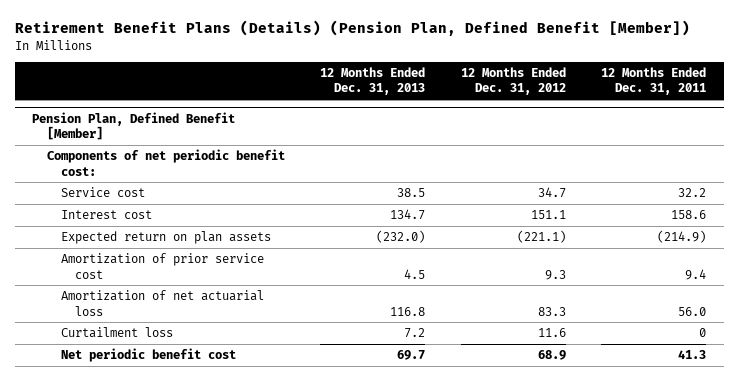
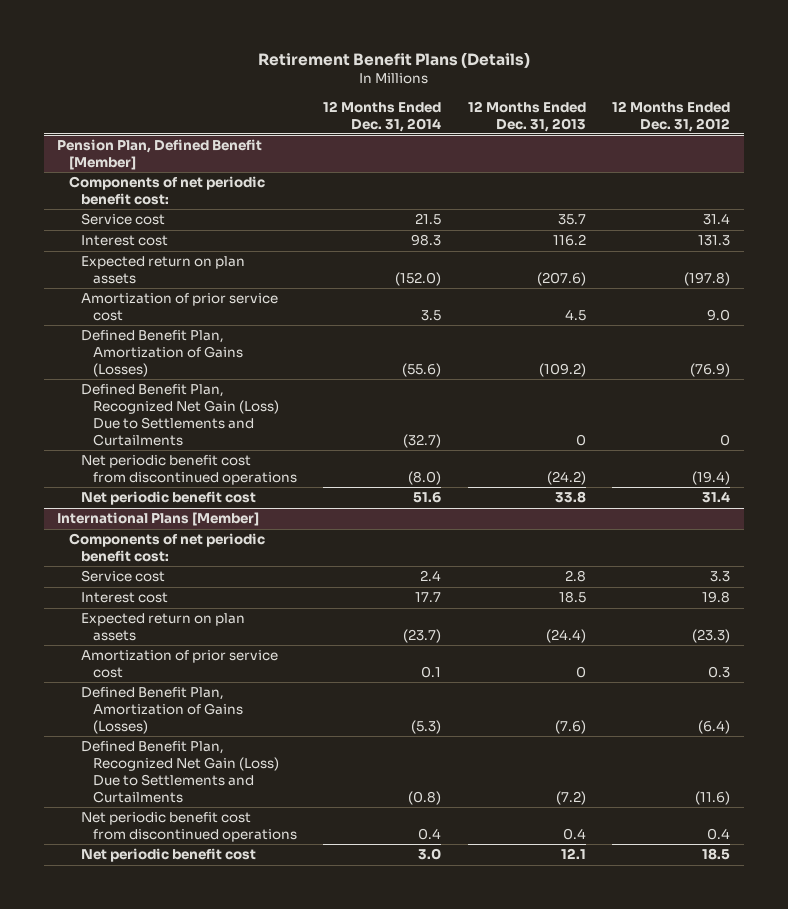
[14,20,690,37] Retirement Benefit Plans (Details) (Pension Plan, Defined Benefit [Member]) -> [257,51,530,68] Retirement Benefit Plans (Details)
[601,66,707,96] 12 Months Ended Dec. 31, 2011 -> none
none -> [323,100,442,132] 12 Months Ended Dec. 31, 2014
[60,290,264,316] Amortization of net actuarial loss -> none
[60,327,173,339] Curtailment loss -> none
[397,188,426,198] 38.5 -> [557,214,586,226] 35.7
[537,187,566,199] 34.7 -> [703,213,731,226] 31.4
[390,209,426,221] 134.7 -> [552,234,586,247] 116.2
[530,210,566,220] 151.1 -> [698,235,731,247] 131.3
[376,230,426,244] (232.0) -> [536,272,586,287] (207.6)
[516,230,566,244] (221.1) -> [684,272,731,287] (197.8)
[544,269,566,280] 9.3 -> [707,309,731,322] 9.0
none -> [81,330,243,378] Defined Benefit Plan, Amortization of Gains (Losses)
none -> [81,384,279,447] Defined Benefit Plan, Recognized Net Gain (Loss) Due to Settlements and Curtailments
none -> [81,455,297,486] Net periodic benefit cost from discontinued operations
[397,350,426,361] 69.7 -> [554,491,586,504] 33.8
[537,350,566,361] 68.9 -> [702,491,731,504] 31.4
none -> [57,512,260,527] International Plans [Member]
none -> [69,533,266,563] Components of net periodic benefit cost:
none -> [81,570,166,583] Service cost
none -> [81,592,169,604] Interest cost
none -> [81,613,246,642] Expected return on plan assets
none -> [81,650,279,679] Amortization of prior service cost
none -> [81,687,243,735] Defined Benefit Plan, Amortization of Gains (Losses)
none -> [81,741,279,804] Defined Benefit Plan, Recognized Net Gain (Loss) Due to Settlements and Curtailments
none -> [81,812,297,843] Net periodic benefit cost from discontinued operations
none -> [81,848,257,863] Net periodic benefit cost

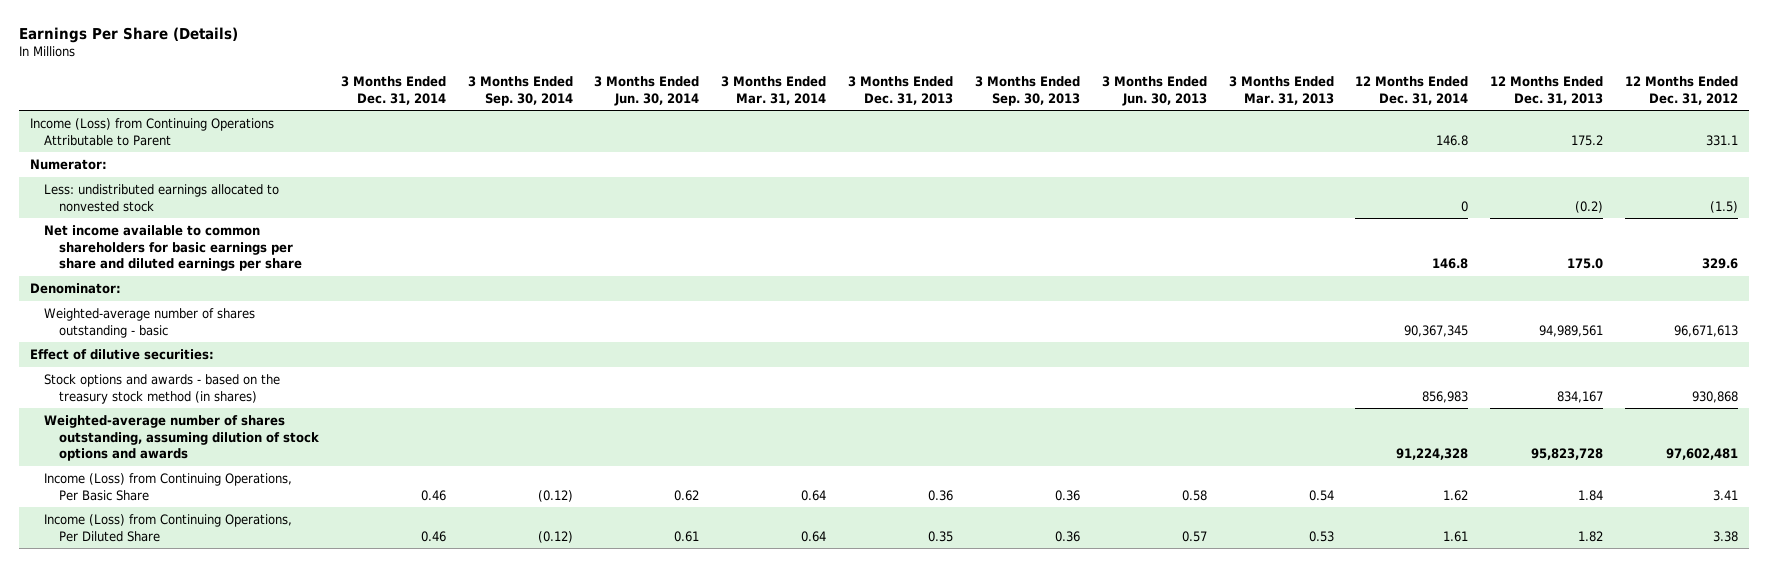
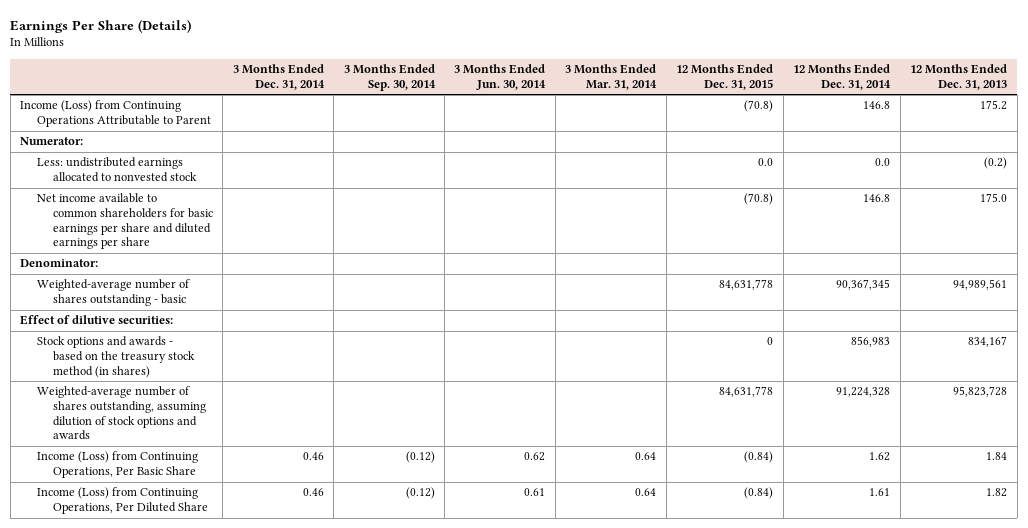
[848,76,954,105] 3 Months Ended Dec. 31, 2013 -> none
[974,76,1080,106] 3 Months Ended Sep. 30, 2013 -> none
[1101,76,1207,106] 3 Months Ended Jun. 30, 2013 -> none
[1228,76,1334,105] 3 Months Ended Mar. 31, 2013 -> none
[1625,76,1739,105] 12 Months Ended Dec. 31, 2012 -> none
none -> [676,64,774,90] 12 Months Ended Dec. 31, 2015
[1461,200,1469,212] 0 -> [875,158,891,167] 0.0

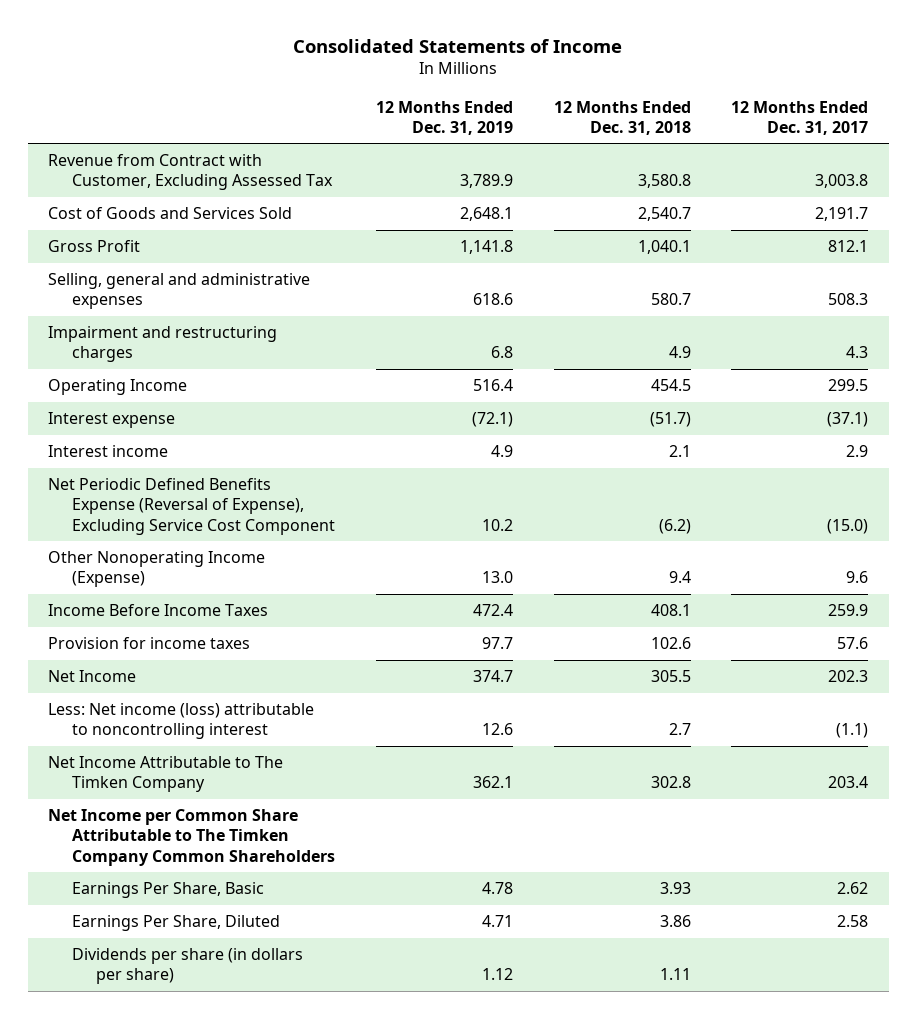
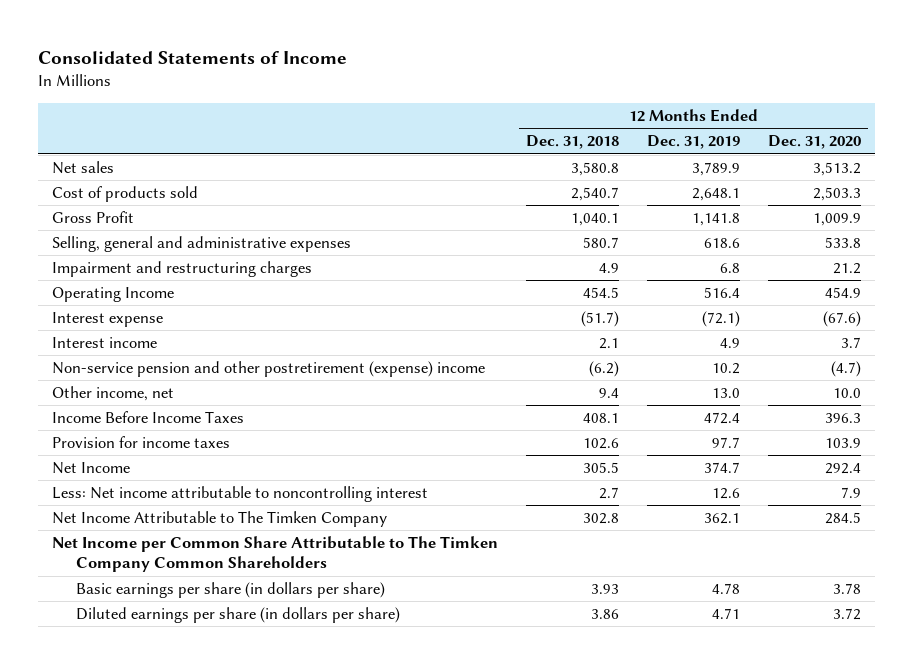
[731,100,869,135] 12 Months Ended Dec. 31, 2017 -> none
none -> [768,135,862,150] Dec. 31, 2020
[48,154,334,191] Revenue from Contract with Customer, Excluding Assessed Tax -> [52,161,115,175] Net sales
[48,207,293,220] Cost of Goods and Services Sold -> [52,186,199,203] Cost of products sold
[48,478,336,535] Net Periodic Defined Benefits Expense (Reversal of Expense), Excluding Service Cost Component -> [52,361,486,378] Non-service pension and other postretirement (expense) income
[48,551,266,588] Other Nonoperating Income (Expense) -> [52,386,175,402] Other income, net
[48,703,315,740] Less: Net income (loss) attributable to noncontrolling interest -> [52,486,429,503] Less: Net income attributable to noncontrolling interest
[72,948,304,985] Dividends per share (in dollars per share) -> none
[72,882,265,899] Earnings Per Share, Basic -> [75,582,385,599] Basic earnings per share (in dollars per share)
[72,915,281,932] Earnings Per Share, Diluted -> [75,607,400,624] Diluted earnings per share (in dollars per share)

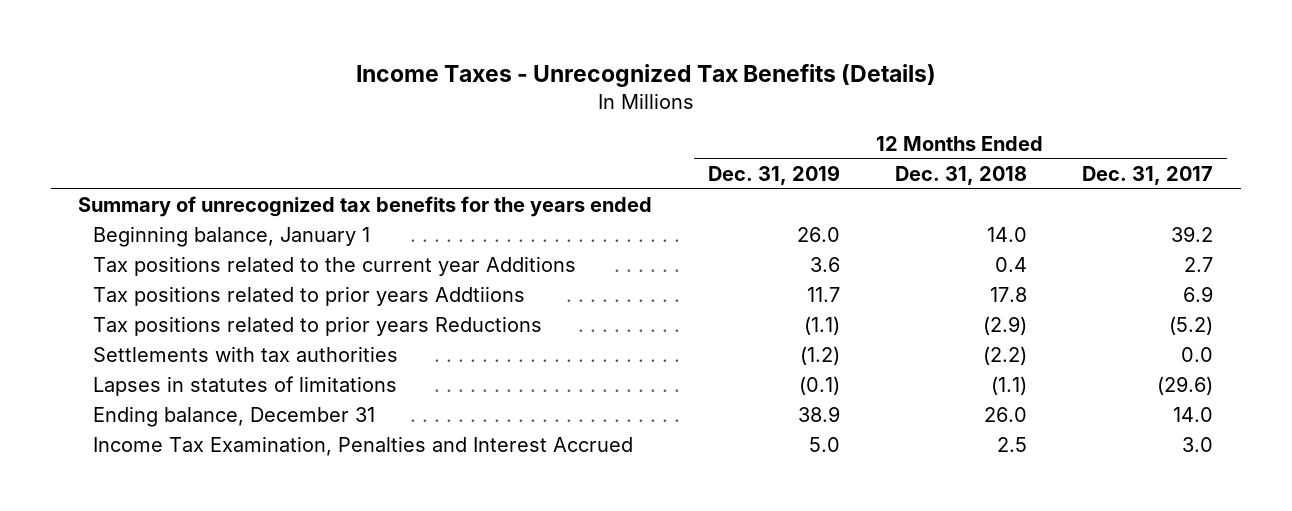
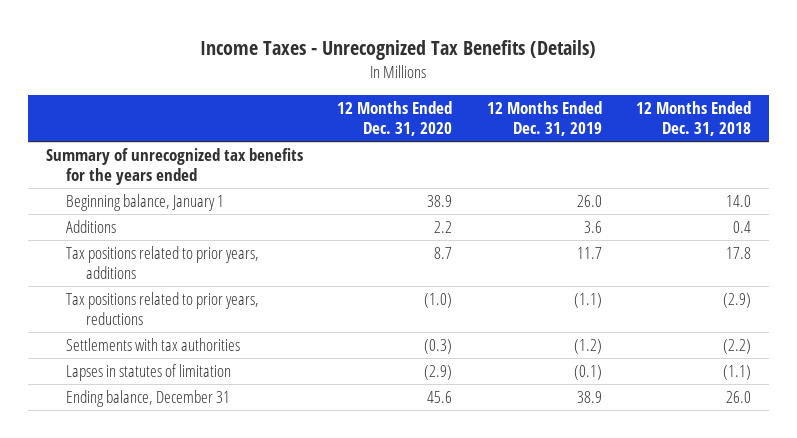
[1082,165,1214,185] Dec. 31, 2017 -> none
none -> [337,101,453,137] 12 Months Ended Dec. 31, 2020
[93,256,577,277] Tax positions related to the current year Additions -> [65,220,116,234] Additions
[93,286,526,307] Tax positions related to prior years Addtiions -> [65,246,259,279] Tax positions related to prior years, additions
[93,316,543,337] Tax positions related to prior years Reductions -> [65,292,259,325] Tax positions related to prior years, reductions
[93,376,398,397] Lapses in statutes of limitations -> [65,364,231,382] Lapses in statutes of limitation
[93,436,634,457] Income Tax Examination, Penalties and Interest Accrued -> none

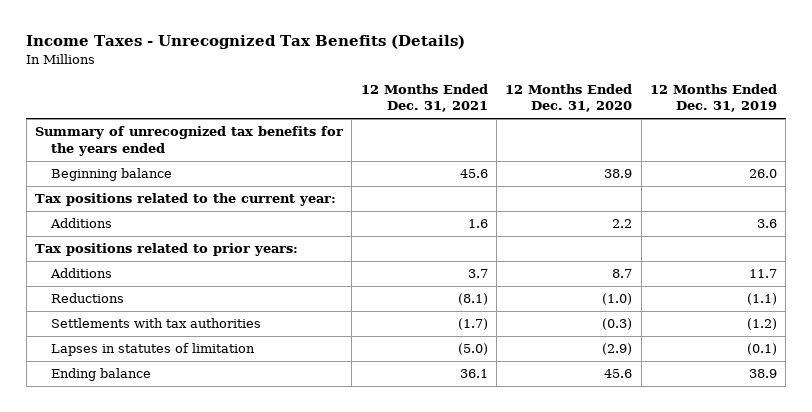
[636,101,752,137] 12 Months Ended Dec. 31, 2018 -> none
none -> [360,83,488,113] 12 Months Ended Dec. 31, 2021
[65,194,224,212] Beginning balance, January 1 -> [51,168,173,182] Beginning balance
none -> [35,193,337,207] Tax positions related to the current year:
none -> [35,243,299,257] Tax positions related to prior years:
[65,246,259,279] Tax positions related to prior years, additions -> [50,268,113,279] Additions
[65,292,259,325] Tax positions related to prior years, reductions -> [51,293,125,304] Reductions
[65,390,230,408] Ending balance, December 31 -> [51,368,152,382] Ending balance

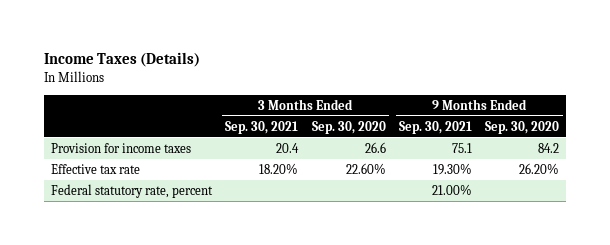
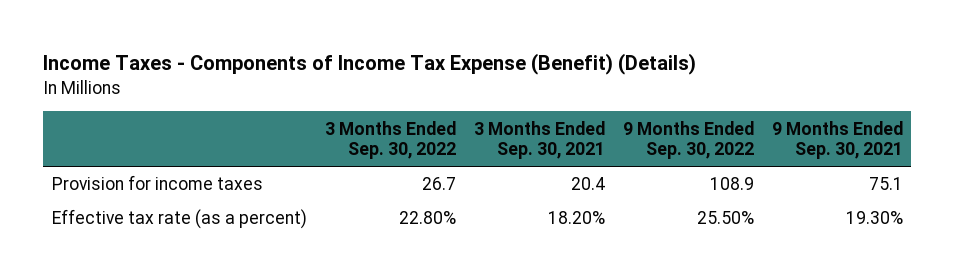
[44,52,201,68] Income Taxes (Details) -> [42,53,696,76] Income Taxes - Components of Income Tax Expense (Benefit) (Details)
[311,120,386,134] Sep. 30, 2020 -> none
[485,120,560,134] Sep. 30, 2020 -> none
none -> [324,120,456,160] 3 Months Ended Sep. 30, 2022
none -> [622,120,754,160] 9 Months Ended Sep. 30, 2022
[51,183,214,198] Federal statutory rate, percent -> none
[51,163,141,174] Effective tax rate -> [51,209,307,230] Effective tax rate (as a percent)

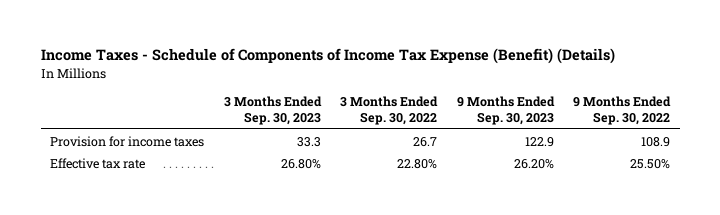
[42,53,696,76] Income Taxes - Components of Income Tax Expense (Benefit) (Details) -> [40,48,615,65] Income Taxes - Schedule of Components of Income Tax Expense (Benefit) (Details)
[473,120,605,160] 3 Months Ended Sep. 30, 2021 -> none
[771,120,903,160] 9 Months Ended Sep. 30, 2021 -> none
none -> [223,95,322,125] 3 Months Ended Sep. 30, 2023
none -> [456,95,555,125] 9 Months Ended Sep. 30, 2023
[51,209,307,230] Effective tax rate (as a percent) -> [50,157,146,169] Effective tax rate

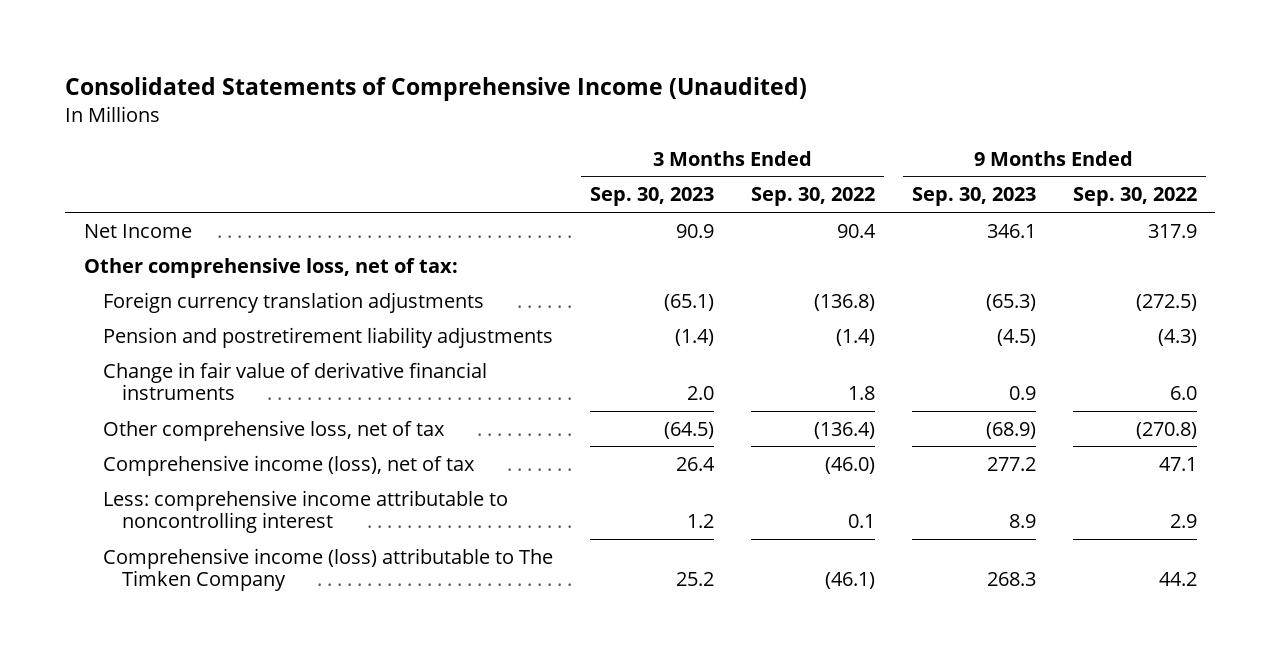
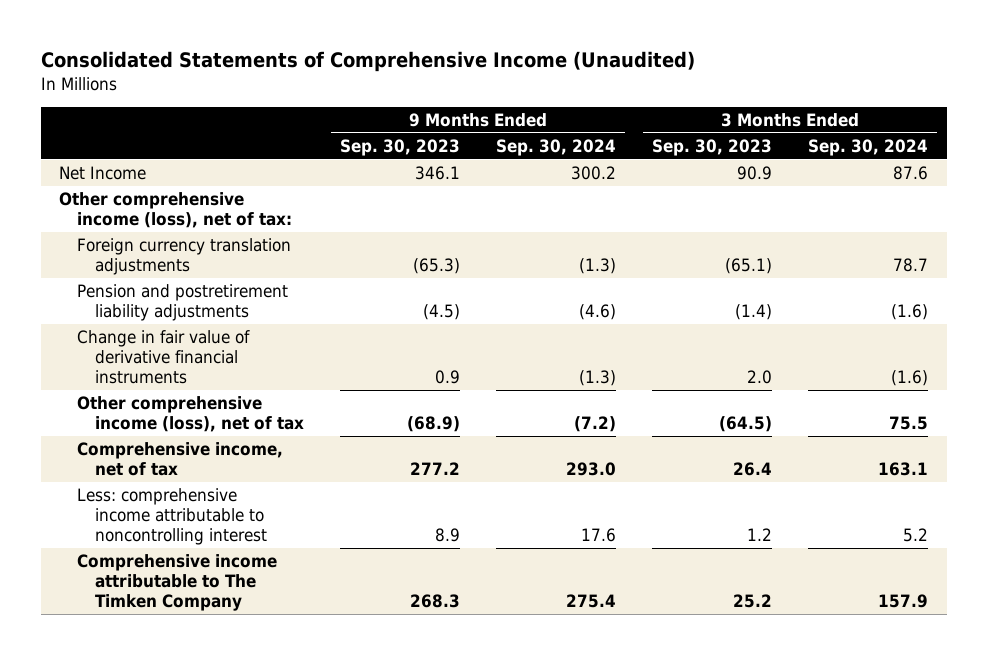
[751,187,876,207] Sep. 30, 2022 -> none
[1072,187,1197,207] Sep. 30, 2022 -> none
none -> [496,138,617,156] Sep. 30, 2024
none -> [808,138,929,156] Sep. 30, 2024
[83,257,458,278] Other comprehensive loss, net of tax: -> [59,192,293,228] Other comprehensive income (loss), net of tax:
[103,419,446,441] Other comprehensive loss, net of tax -> [77,396,304,432] Other comprehensive income (loss), net of tax
[103,454,476,476] Comprehensive income (loss), net of tax -> [77,442,284,476] Comprehensive income, net of tax
[103,547,554,592] Comprehensive income (loss) attributable to The Timken Company -> [77,554,278,611] Comprehensive income attributable to The Timken Company

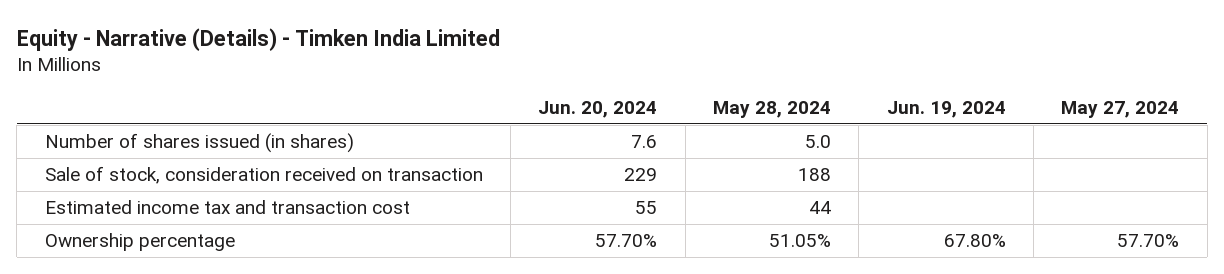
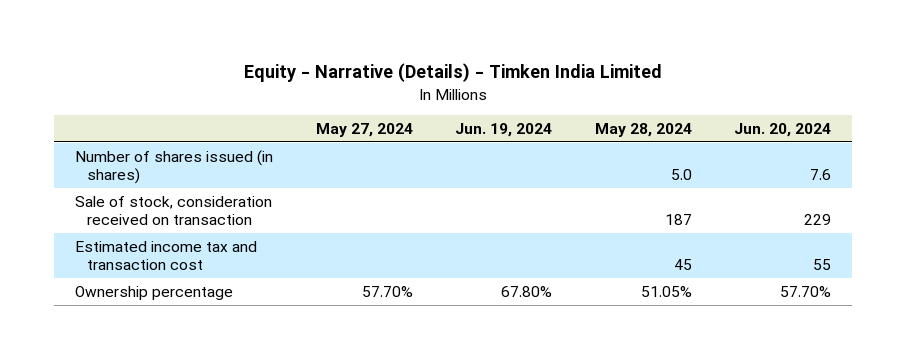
[798,168,832,182] 188 -> [664,214,692,226] 187
[809,201,832,215] 44 -> [673,259,692,271] 45

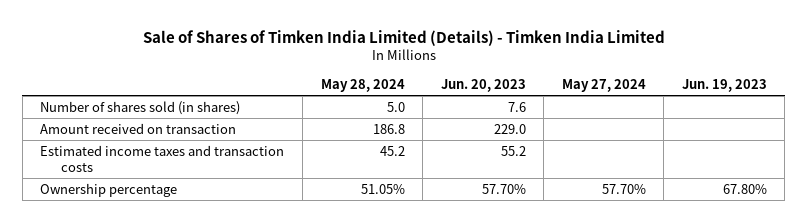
[244,63,663,83] Equity - Narrative (Details) - Timken India Limited -> [142,29,665,46] Sale of Shares of Timken India Limited (Details) - Timken India Limited
[455,123,553,138] Jun. 19, 2024 -> none
[734,123,832,138] Jun. 20, 2024 -> none
none -> [440,78,526,92] Jun. 20, 2023
none -> [681,78,767,92] Jun. 19, 2023
[75,149,274,185] Number of shares issued (in shares) -> [40,100,241,115] Number of shares sold (in shares)
[75,195,273,226] Sale of stock, consideration received on transaction -> [40,122,237,134] Amount received on transaction
[664,214,692,226] 187 -> [372,123,405,134] 186.8
[75,240,258,271] Estimated income tax and transaction cost -> [40,144,285,172] Estimated income taxes and transaction costs
[673,259,692,271] 45 -> [379,145,405,156] 45.2

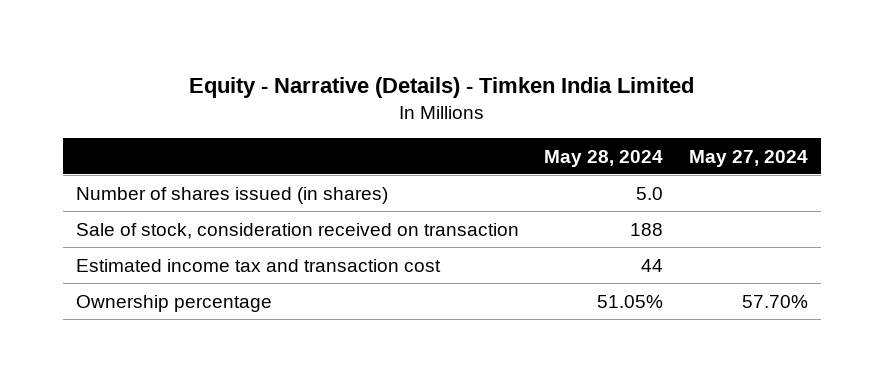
[142,29,665,46] Sale of Shares of Timken India Limited (Details) - Timken India Limited -> [188,77,694,99] Equity - Narrative (Details) - Timken India Limited
[440,78,526,92] Jun. 20, 2023 -> none
[681,78,767,92] Jun. 19, 2023 -> none
[40,100,241,115] Number of shares sold (in shares) -> [76,186,389,204] Number of shares issued (in shares)
[40,122,237,134] Amount received on transaction -> [76,222,520,239] Sale of stock, consideration received on transaction
[372,123,405,134] 186.8 -> [630,222,664,236] 188
[40,144,285,172] Estimated income taxes and transaction costs -> [76,258,442,272] Estimated income tax and transaction cost
[379,145,405,156] 45.2 -> [641,258,664,272] 44

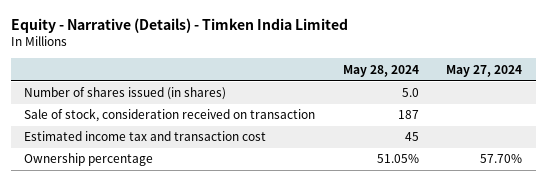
[630,222,664,236] 188 -> [397,110,419,120] 187
[641,258,664,272] 44 -> [404,132,419,142] 45

